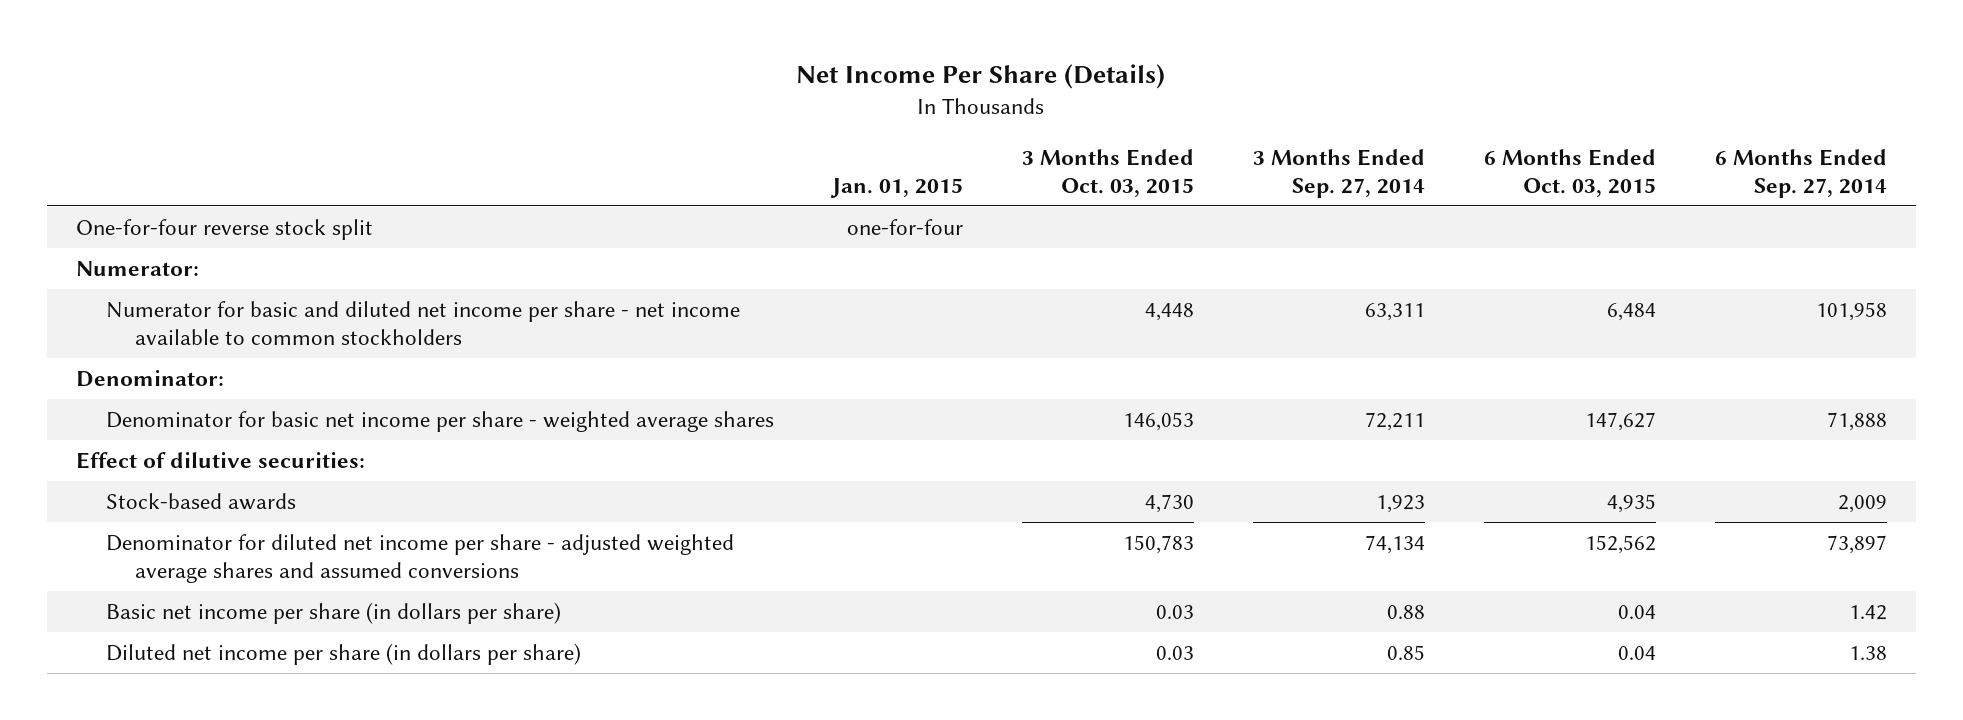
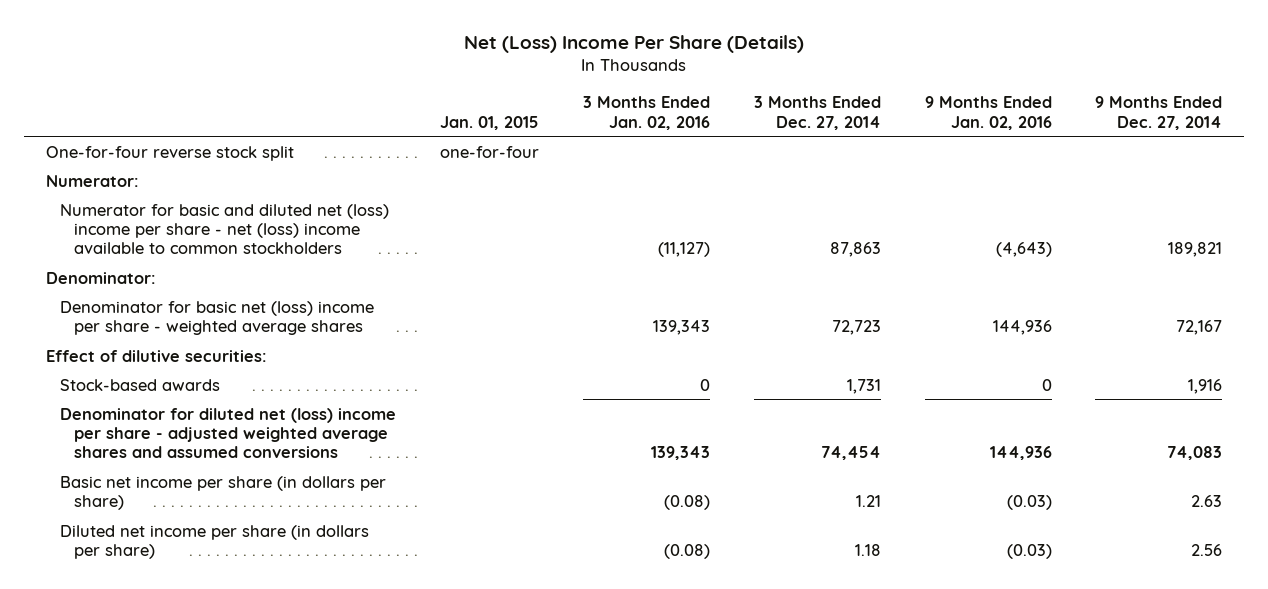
[796,63,1166,89] Net Income Per Share (Details) -> [464,35,805,54] Net (Loss) Income Per Share (Details)
[1022,148,1195,197] 3 Months Ended Oct. 03, 2015 -> none
[1253,148,1426,198] 3 Months Ended Sep. 27, 2014 -> none
[1483,148,1656,197] 6 Months Ended Oct. 03, 2015 -> none
[1714,148,1887,198] 6 Months Ended Sep. 27, 2014 -> none
none -> [582,96,710,130] 3 Months Ended Jan. 02, 2016
none -> [753,96,881,130] 3 Months Ended Dec. 27, 2014
none -> [924,96,1052,130] 9 Months Ended Jan. 02, 2016
none -> [1095,96,1223,130] 9 Months Ended Dec. 27, 2014
[105,301,740,345] Numerator for basic and diluted net income per share - net income available to common stockholders -> [59,203,389,255] Numerator for basic and diluted net (loss) income per share - net (loss) income available to common stockholders
[105,411,774,433] Denominator for basic net income per share - weighted average shares -> [59,300,374,335] Denominator for basic net (loss) income per share - weighted average shares
[105,534,734,583] Denominator for diluted net income per share - adjusted weighted average shares and assumed conversions -> [59,407,396,459] Denominator for diluted net (loss) income per share - adjusted weighted average shares and assumed conversions

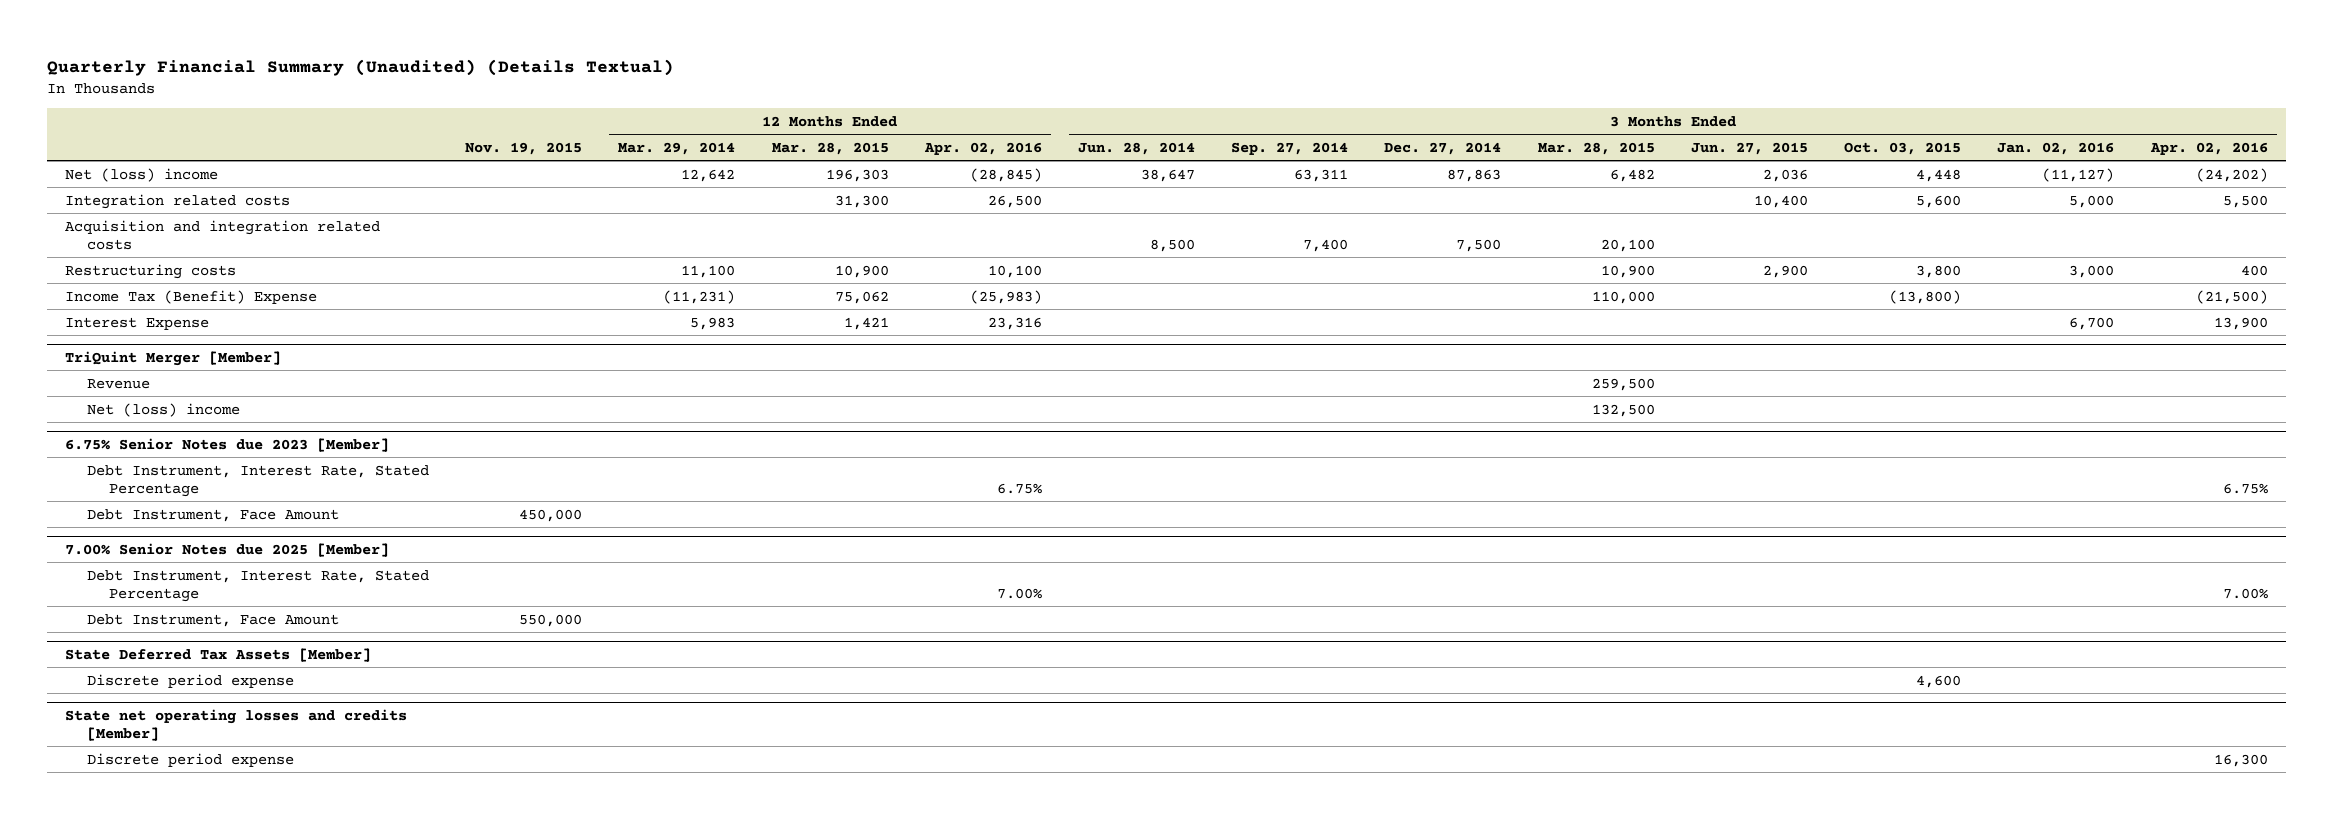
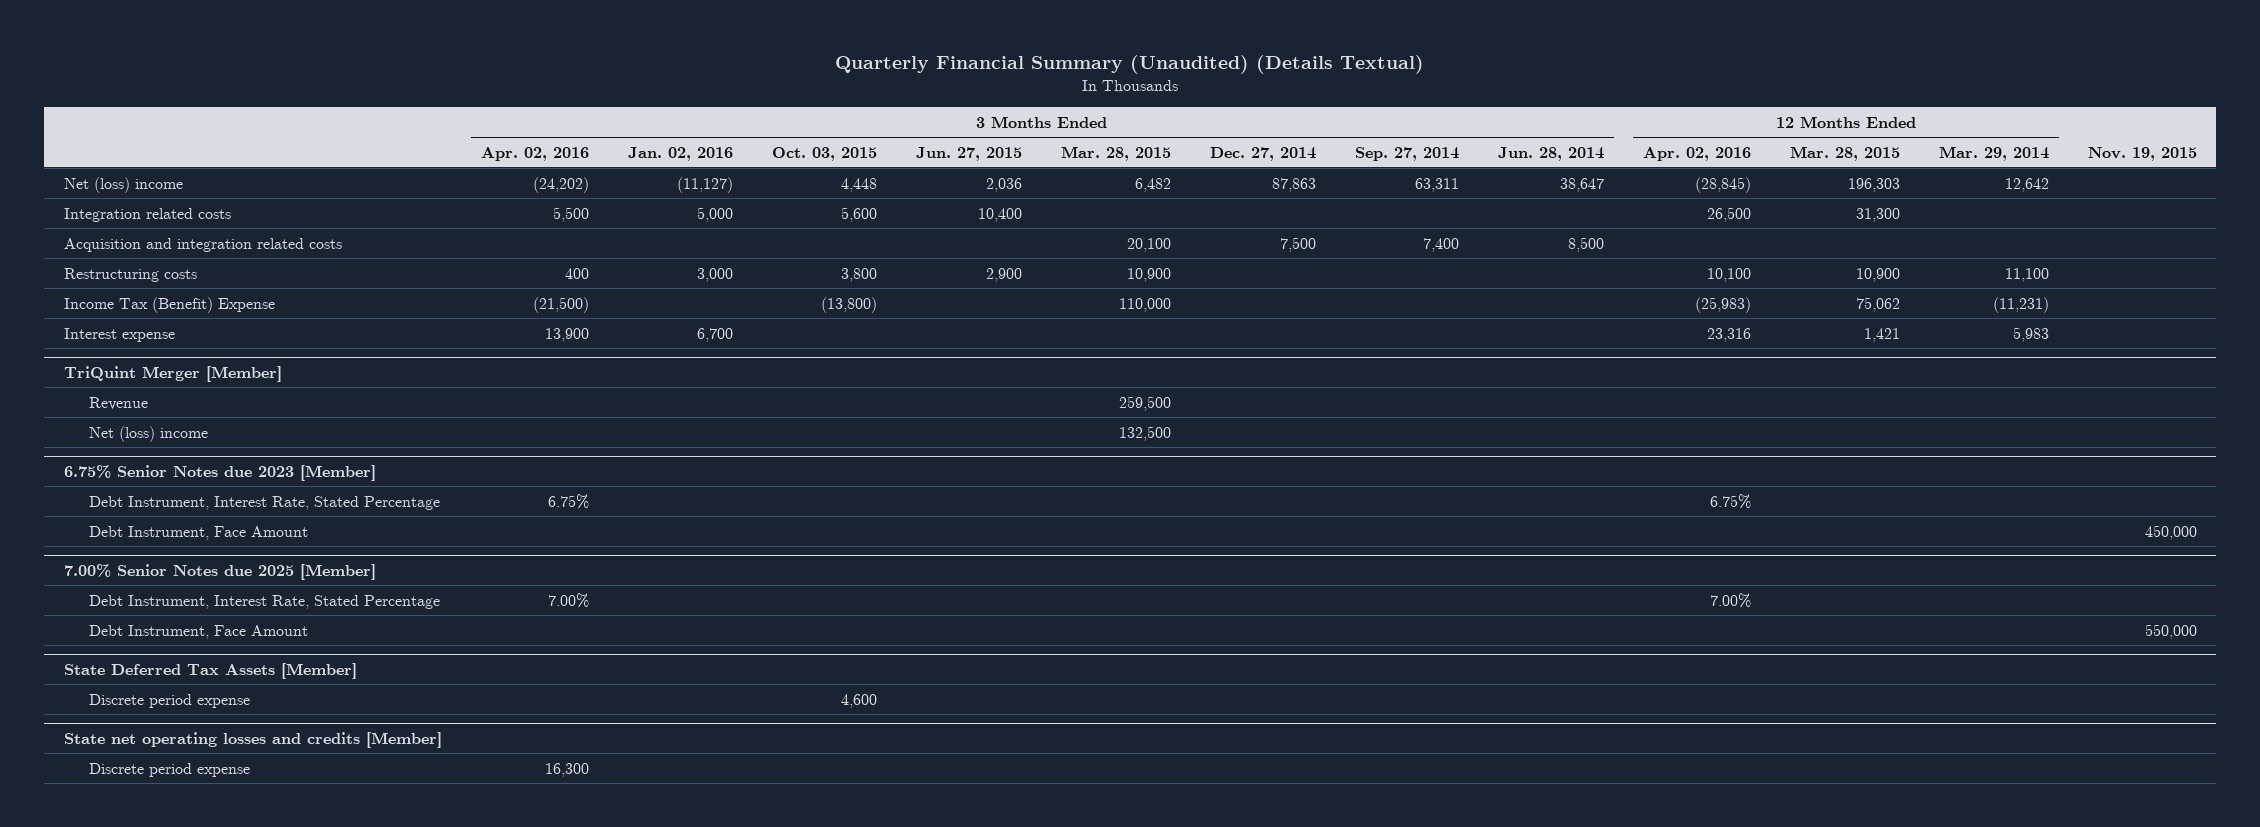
[65,316,210,330] Interest Expense -> [63,327,175,342] Interest expense

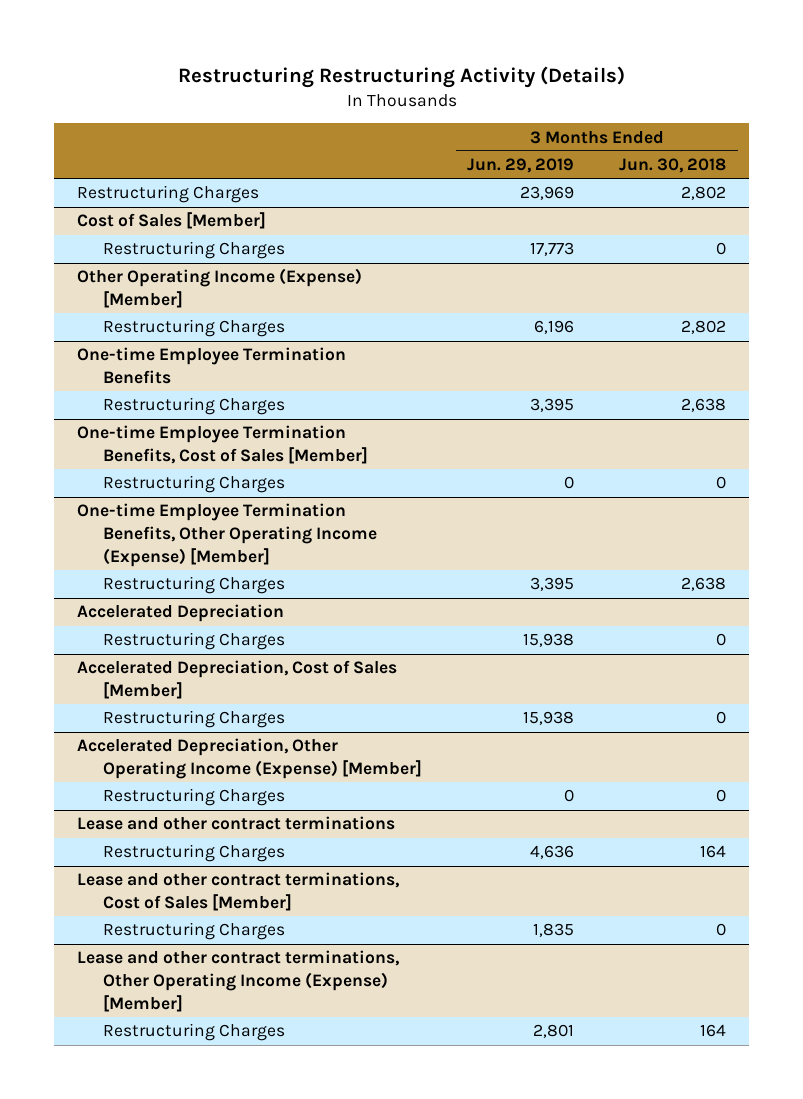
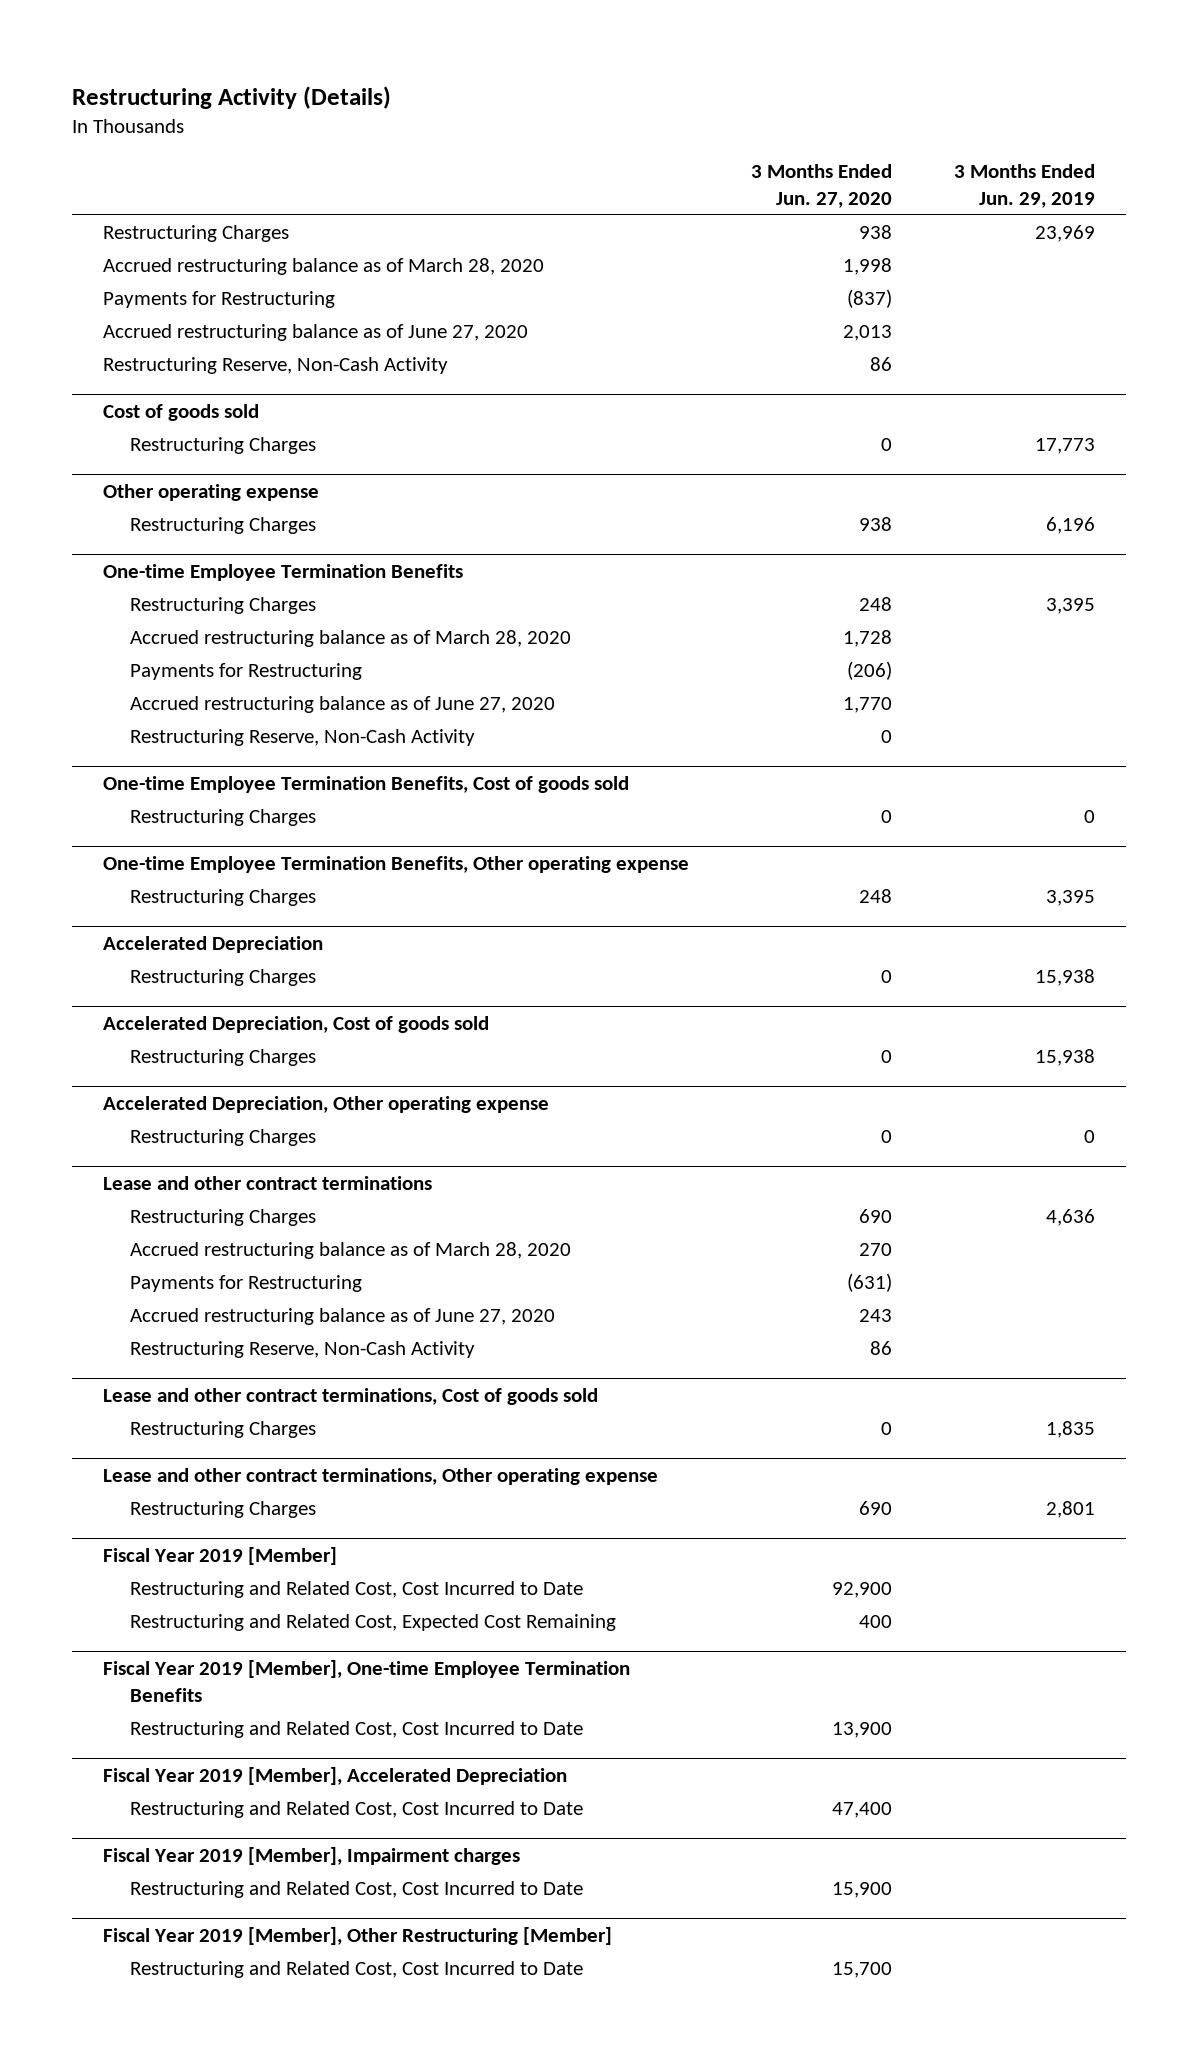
[177,65,625,88] Restructuring Restructuring Activity (Details) -> [71,85,391,109] Restructuring Activity (Details)
[619,158,727,174] Jun. 30, 2018 -> none
none -> [751,163,893,209] 3 Months Ended Jun. 27, 2020
none -> [102,258,544,276] Accrued restructuring balance as of March 28, 2020
none -> [102,291,335,309] Payments for Restructuring
none -> [102,324,528,342] Accrued restructuring balance as of June 27, 2020
none -> [102,357,448,375] Restructuring Reserve, Non-Cash Activity
[76,212,266,230] Cost of Sales [Member] -> [102,403,259,421] Cost of goods sold
[76,268,362,309] Other Operating Income (Expense) [Member] -> [102,483,319,501] Other operating expense
none -> [130,630,572,648] Accrued restructuring balance as of March 28, 2020
none -> [130,663,363,681] Payments for Restructuring
none -> [130,696,556,714] Accrued restructuring balance as of June 27, 2020
none -> [130,729,476,747] Restructuring Reserve, Non-Cash Activity
[76,425,368,465] One-time Employee Termination Benefits, Cost of Sales [Member] -> [102,775,629,793] One-time Employee Termination Benefits, Cost of goods sold
[76,503,377,568] One-time Employee Termination Benefits, Other Operating Income (Expense) [Member] -> [102,855,689,873] One-time Employee Termination Benefits, Other operating expense
[76,660,397,700] Accelerated Depreciation, Cost of Sales [Member] -> [102,1015,489,1033] Accelerated Depreciation, Cost of goods sold
[76,738,422,780] Accelerated Depreciation, Other Operating Income (Expense) [Member] -> [102,1095,549,1113] Accelerated Depreciation, Other operating expense
none -> [130,1242,572,1260] Accrued restructuring balance as of March 28, 2020
none -> [130,1275,363,1293] Payments for Restructuring
none -> [130,1308,556,1326] Accrued restructuring balance as of June 27, 2020
none -> [130,1341,476,1359] Restructuring Reserve, Non-Cash Activity
[76,872,399,912] Lease and other contract terminations, Cost of Sales [Member] -> [102,1387,598,1405] Lease and other contract terminations, Cost of goods sold
[76,950,399,1013] Lease and other contract terminations, Other Operating Income (Expense) [Member] -> [102,1467,658,1485] Lease and other contract terminations, Other operating expense
none -> [102,1546,337,1565] Fiscal Year 2019 [Member]
none -> [130,1581,584,1599] Restructuring and Related Cost, Cost Incurred to Date
none -> [130,1614,617,1632] Restructuring and Related Cost, Expected Cost Remaining
none -> [102,1659,630,1703] Fiscal Year 2019 [Member], One-time Employee Termination Benefits
none -> [130,1721,584,1739] Restructuring and Related Cost, Cost Incurred to Date
none -> [102,1766,567,1785] Fiscal Year 2019 [Member], Accelerated Depreciation
none -> [130,1801,584,1819] Restructuring and Related Cost, Cost Incurred to Date
none -> [102,1846,520,1865] Fiscal Year 2019 [Member], Impairment charges
none -> [130,1881,584,1899] Restructuring and Related Cost, Cost Incurred to Date
none -> [102,1926,612,1945] Fiscal Year 2019 [Member], Other Restructuring [Member]
none -> [130,1961,584,1979] Restructuring and Related Cost, Cost Incurred to Date

